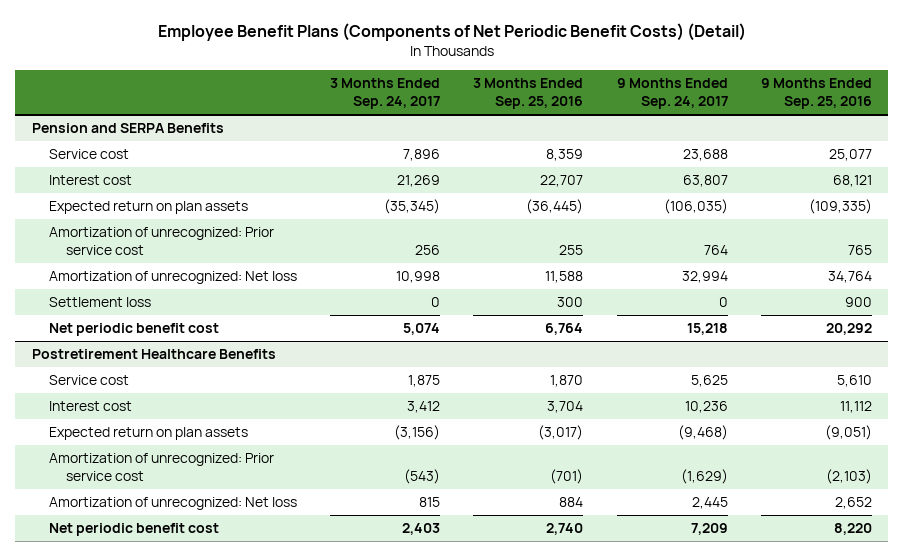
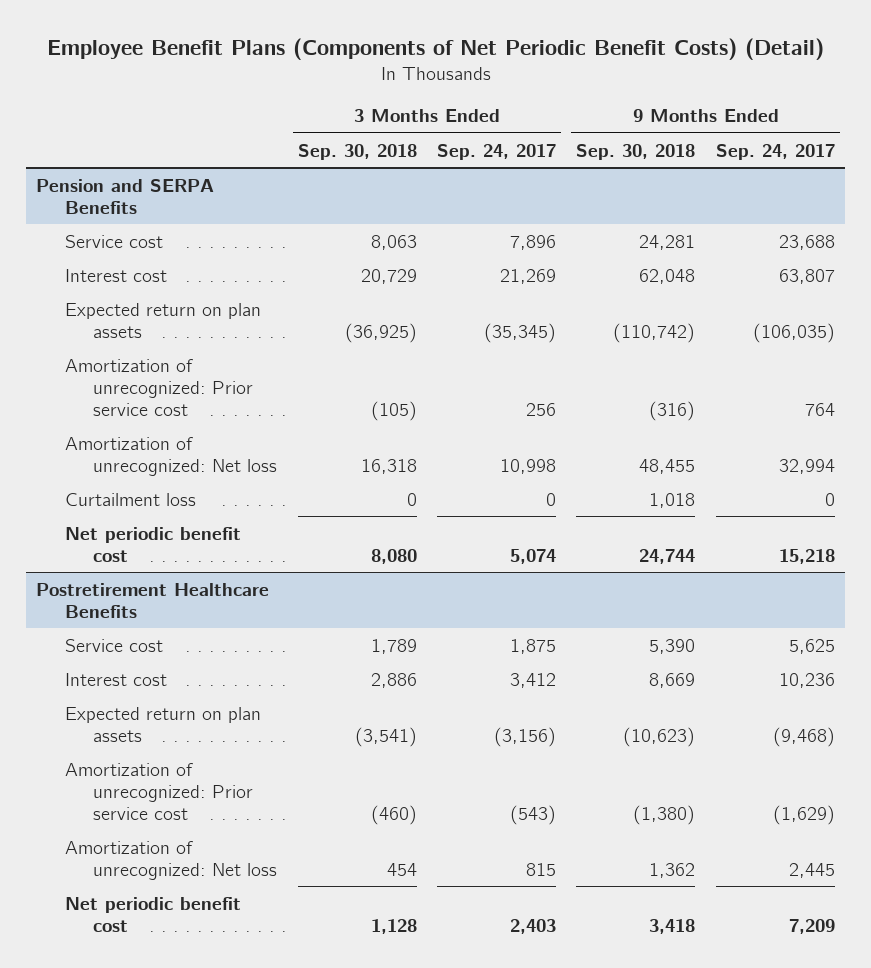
[473,78,584,110] 3 Months Ended Sep. 25, 2016 -> none
[760,78,872,110] 9 Months Ended Sep. 25, 2016 -> none
none -> [297,143,417,160] Sep. 30, 2018
none -> [576,143,696,160] Sep. 30, 2018
[49,297,152,308] Settlement loss -> [64,492,196,506] Curtailment loss

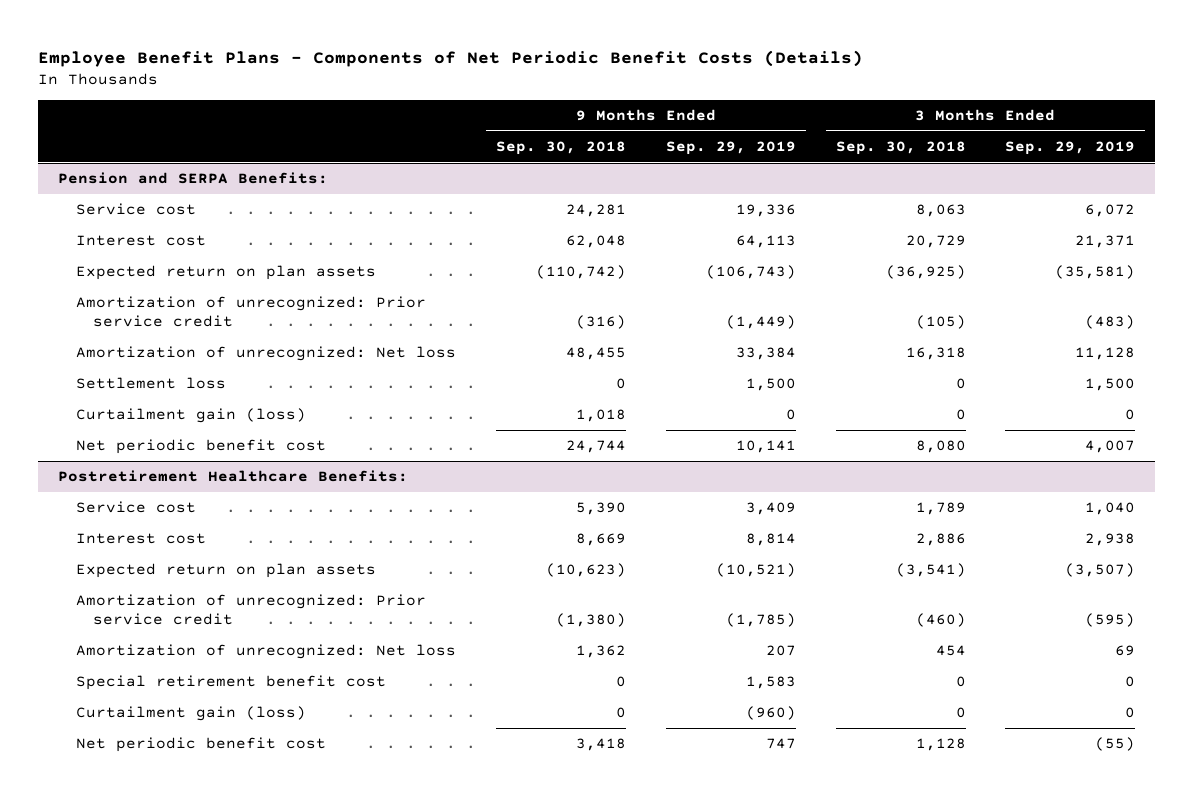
[46,37,824,60] Employee Benefit Plans (Components of Net Periodic Benefit Costs) (Detail) -> [38,49,864,67] Employee Benefit Plans - Components of Net Periodic Benefit Costs (Details)
[437,143,557,160] Sep. 24, 2017 -> none
[715,143,835,160] Sep. 24, 2017 -> none
none -> [665,140,796,155] Sep. 29, 2019
none -> [1005,140,1136,155] Sep. 29, 2019
[36,178,215,214] Pension and SERPA Benefits -> [58,172,329,185] Pension and SERPA Benefits:
[64,358,254,416] Amortization of unrecognized: Prior service cost -> [75,296,426,327] Amortization of unrecognized: Prior service credit
[64,492,196,506] Curtailment loss -> [75,377,226,390] Settlement loss
[649,492,696,508] 1,018 -> [615,378,626,390] 0
none -> [75,408,306,424] Curtailment gain (loss)
[36,582,270,618] Postretirement Healthcare Benefits -> [58,470,409,483] Postretirement Healthcare Benefits:
[64,762,254,820] Amortization of unrecognized: Prior service cost -> [75,594,426,625] Amortization of unrecognized: Prior service credit
none -> [75,675,386,691] Special retirement benefit cost
none -> [75,706,306,722] Curtailment gain (loss)

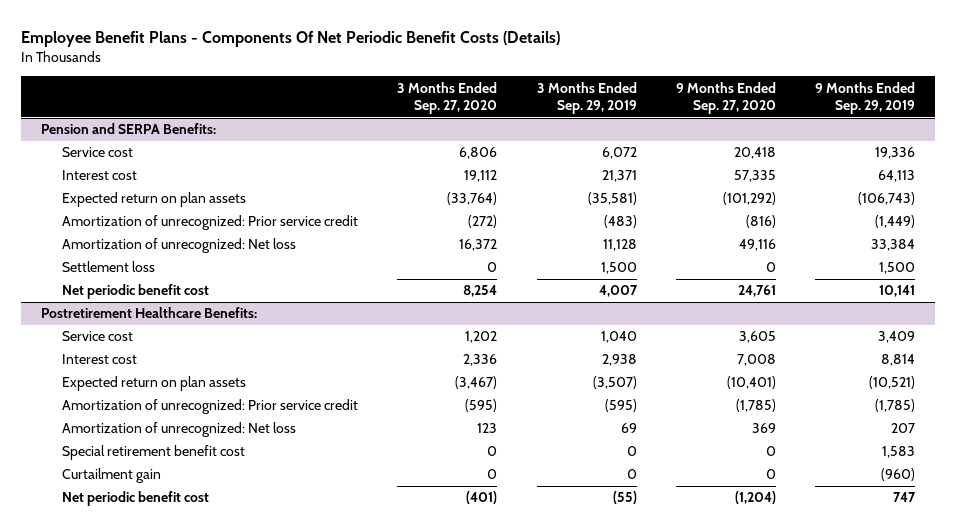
[38,49,864,67] Employee Benefit Plans - Components of Net Periodic Benefit Costs (Details) -> [21,30,561,47] Employee Benefit Plans - Components Of Net Periodic Benefit Costs (Details)
[495,140,626,155] Sep. 30, 2018 -> none
[835,140,966,155] Sep. 30, 2018 -> none
none -> [397,81,498,115] 3 Months Ended Sep. 27, 2020
none -> [675,81,776,115] 9 Months Ended Sep. 27, 2020
[75,408,306,424] Curtailment gain (loss) -> none
[75,706,306,722] Curtailment gain (loss) -> [61,468,161,484] Curtailment gain

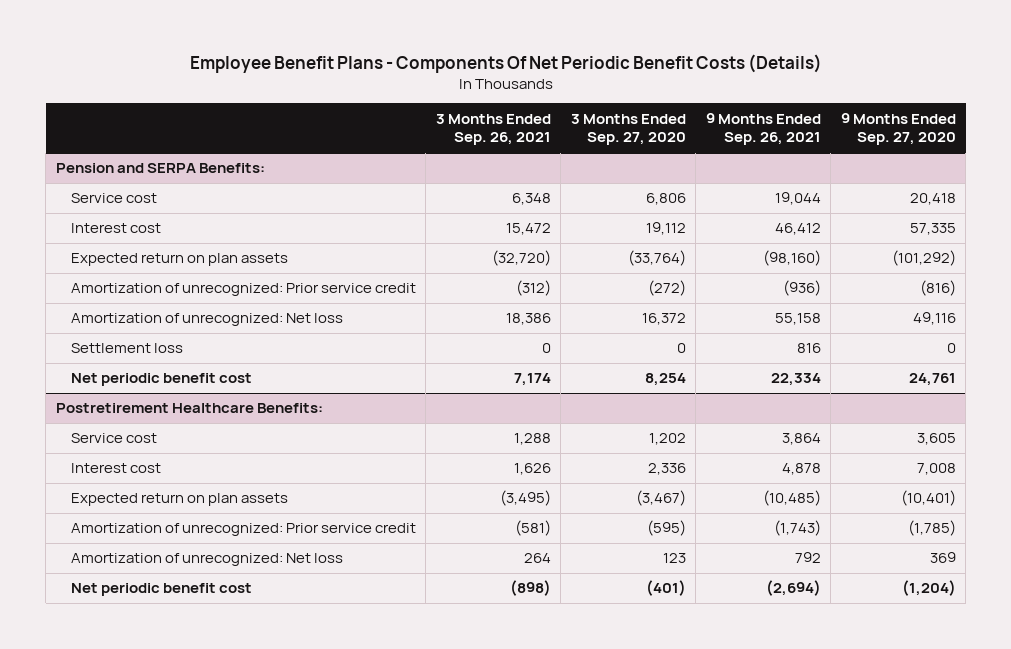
[536,81,637,115] 3 Months Ended Sep. 29, 2019 -> none
[815,81,916,115] 9 Months Ended Sep. 29, 2019 -> none
none -> [435,113,551,146] 3 Months Ended Sep. 26, 2021
none -> [705,112,821,146] 9 Months Ended Sep. 26, 2021
[61,445,245,461] Special retirement benefit cost -> none
[61,468,161,484] Curtailment gain -> none

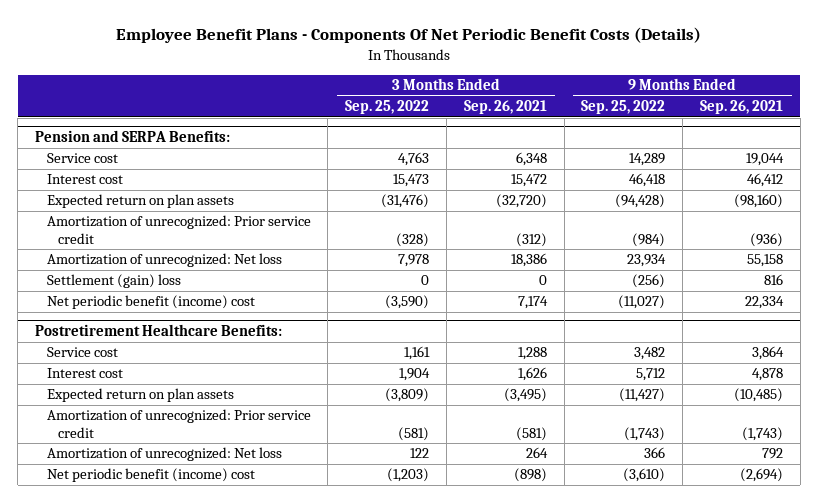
[570,113,686,146] 3 Months Ended Sep. 27, 2020 -> none
[840,112,956,146] 9 Months Ended Sep. 27, 2020 -> none
none -> [345,100,430,115] Sep. 25, 2022
none -> [581,100,666,115] Sep. 25, 2022
[70,343,183,354] Settlement loss -> [46,274,181,289] Settlement (gain) loss
[70,373,252,387] Net periodic benefit cost -> [46,295,255,310] Net periodic benefit (income) cost
[70,583,252,597] Net periodic benefit cost -> [46,468,255,483] Net periodic benefit (income) cost

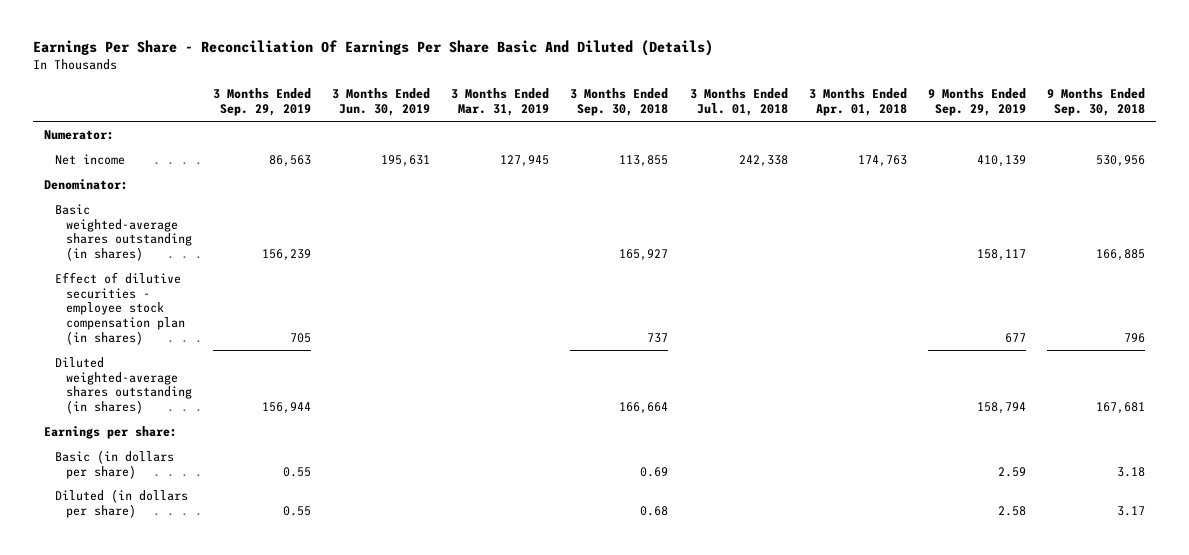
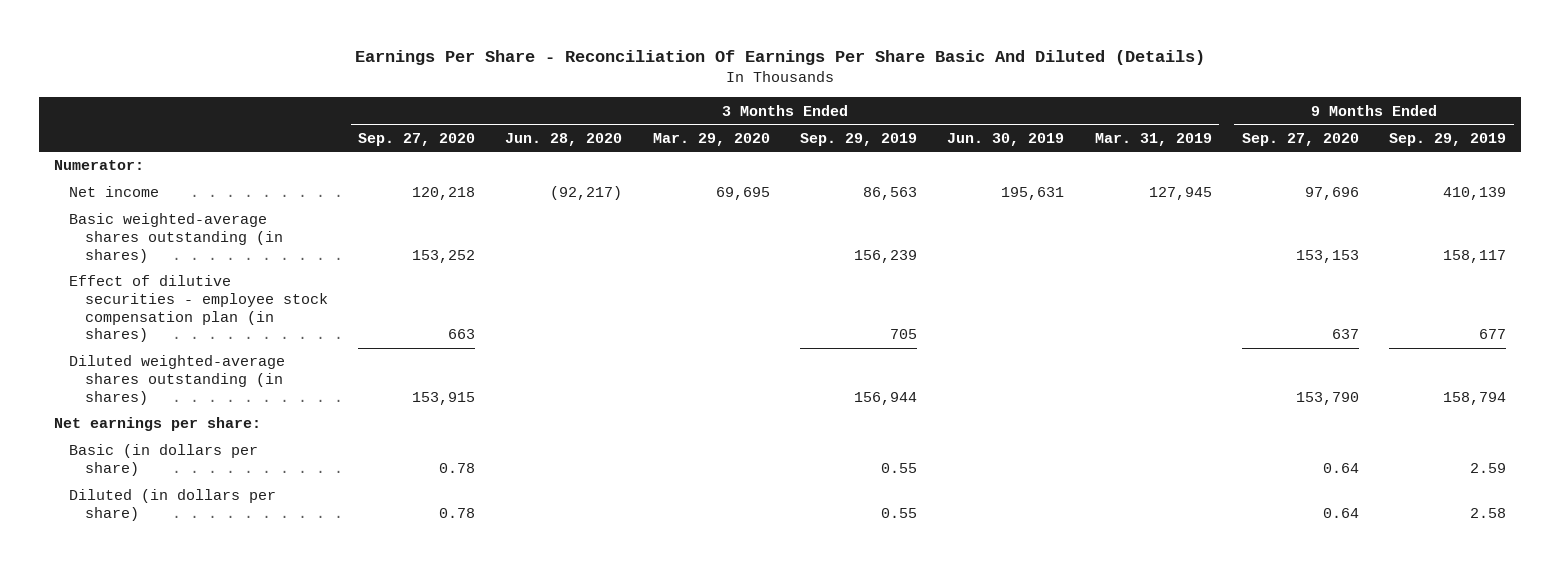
[570,88,669,117] 3 Months Ended Sep. 30, 2018 -> none
[689,88,788,117] 3 Months Ended Jul. 01, 2018 -> none
[808,88,907,117] 3 Months Ended Apr. 01, 2018 -> none
[1047,88,1146,117] 9 Months Ended Sep. 30, 2018 -> none
none -> [358,132,476,146] Sep. 27, 2020
none -> [505,132,623,146] Jun. 28, 2020
none -> [652,132,770,146] Mar. 29, 2020
none -> [1241,132,1359,146] Sep. 27, 2020
[43,178,128,190] Denominator: -> none
[43,425,177,439] Earnings per share: -> [54,417,262,432] Net earnings per share:

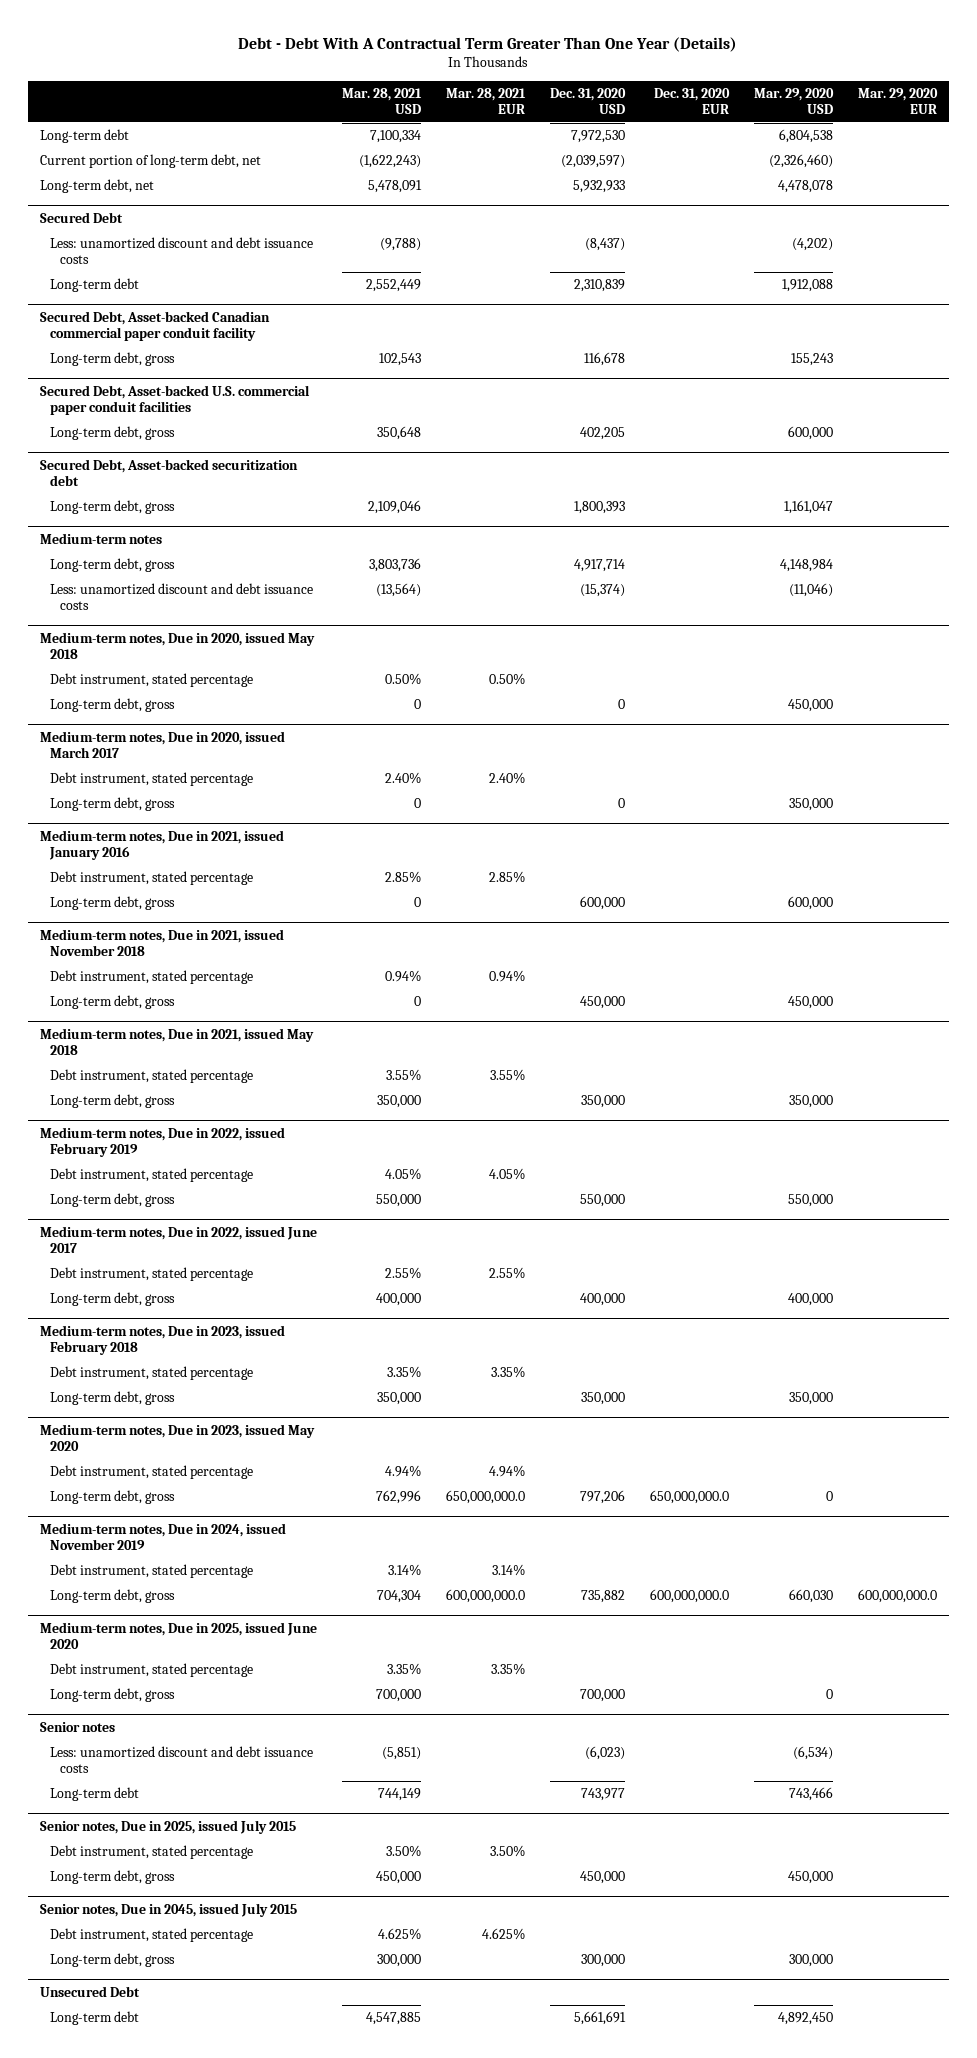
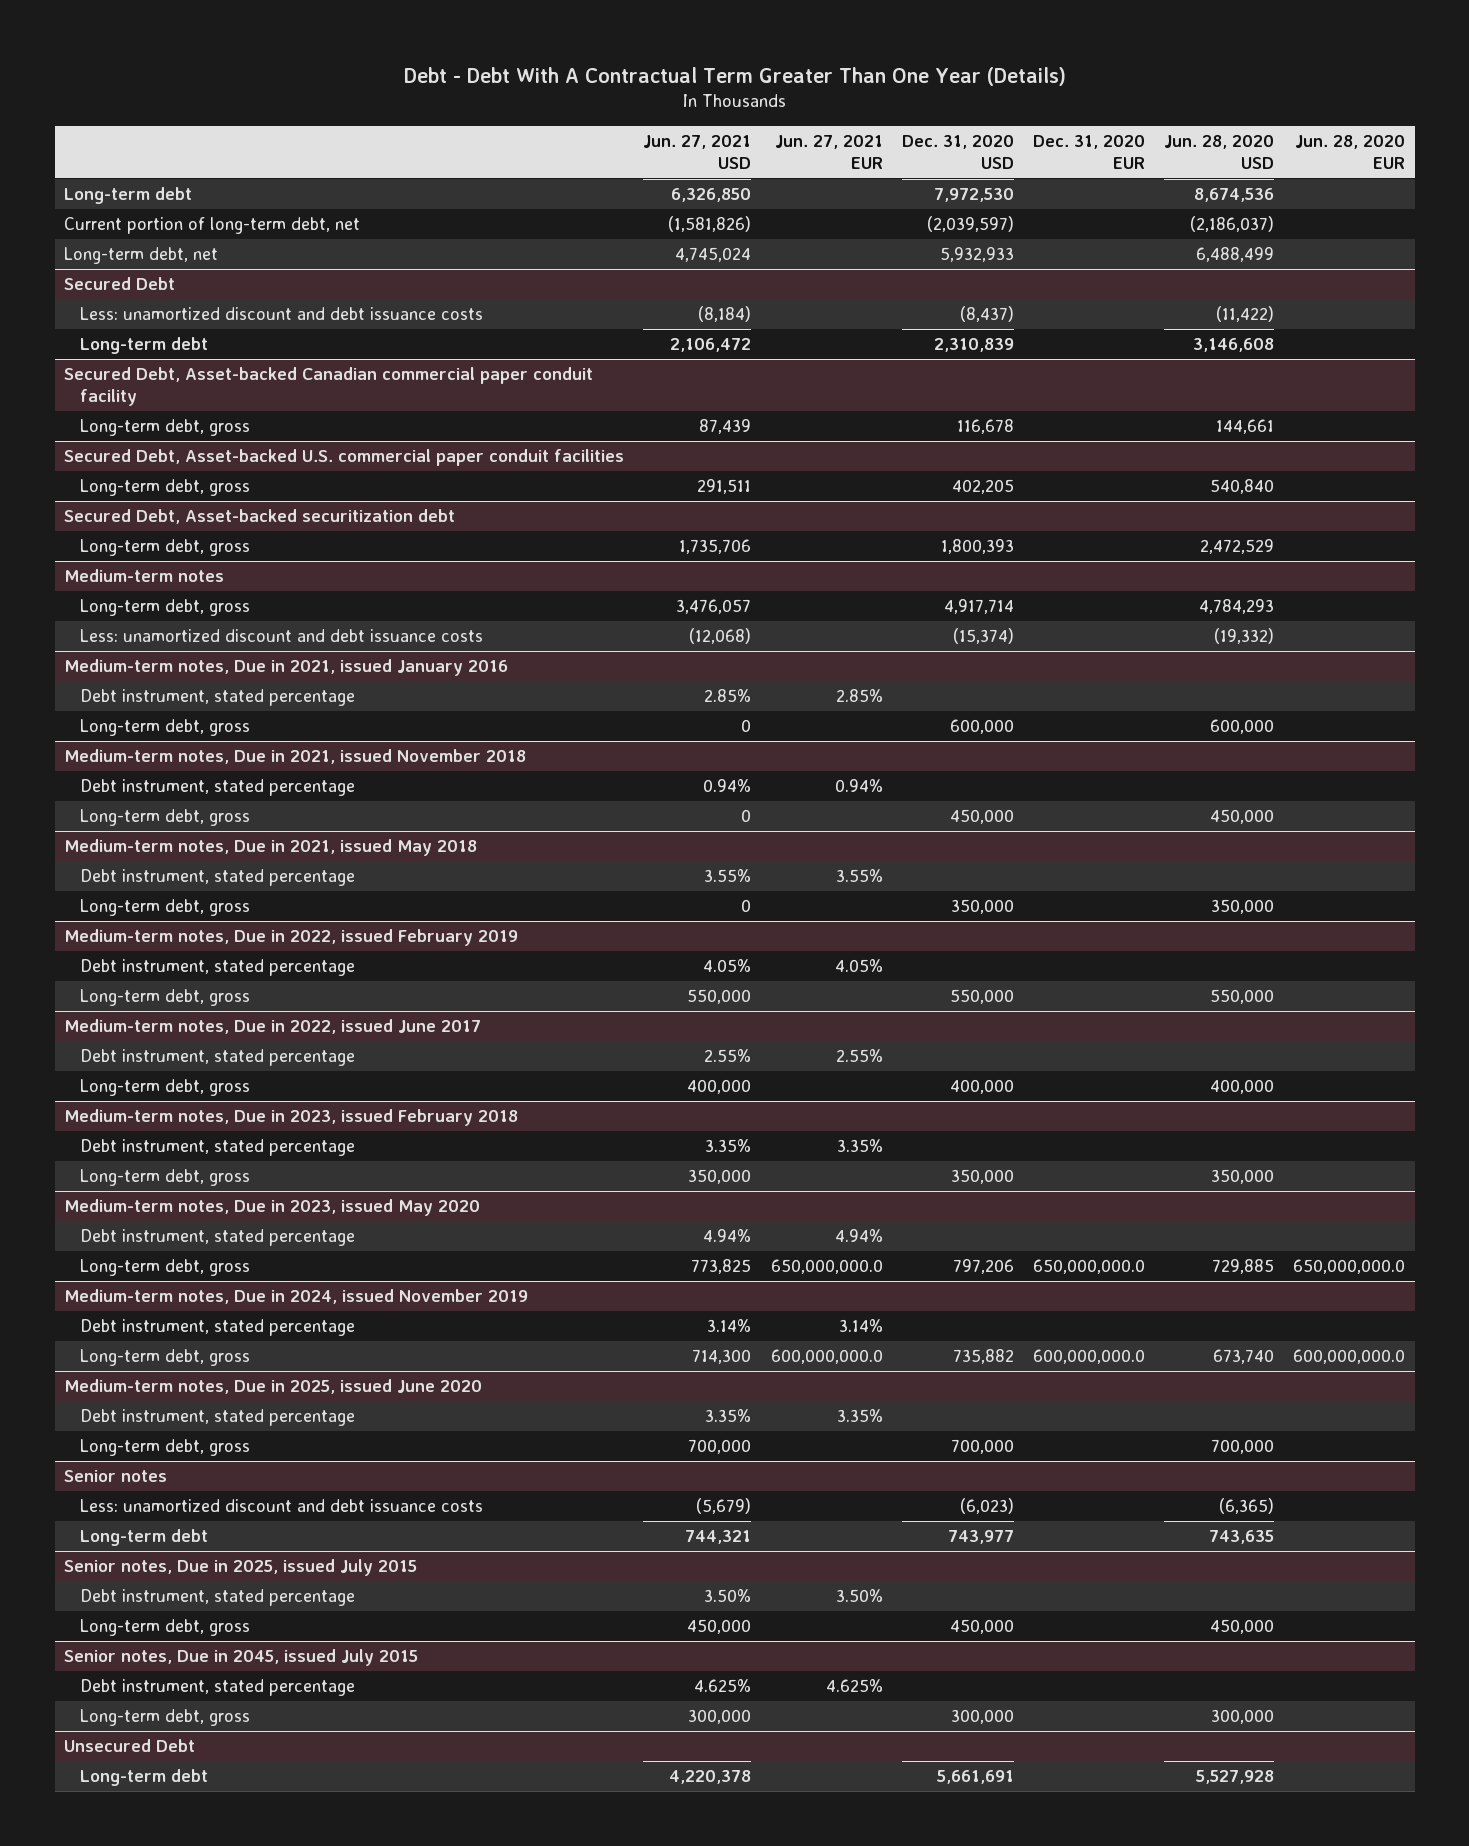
[342,88,423,114] Mar. 28, 2021 USD -> none
[446,88,527,114] Mar. 28, 2021 EUR -> none
[753,88,834,114] Mar. 29, 2020 USD -> none
[857,88,938,114] Mar. 29, 2020 EUR -> none
none -> [643,134,752,169] Jun. 27, 2021 USD
none -> [774,134,883,169] Jun. 27, 2021 EUR
none -> [1163,134,1274,169] Jun. 28, 2020 USD
none -> [1295,134,1406,169] Jun. 28, 2020 EUR
[40,632,316,659] Medium-term notes, Due in 2020, issued May 2018 -> none
[50,673,254,688] Debt instrument, stated percentage -> none
[50,698,176,713] Long-term debt, gross -> none
[40,731,286,758] Medium-term notes, Due in 2020, issued March 2017 -> none
[50,772,254,787] Debt instrument, stated percentage -> none
[50,797,176,812] Long-term debt, gross -> none

